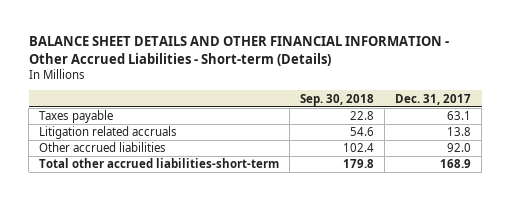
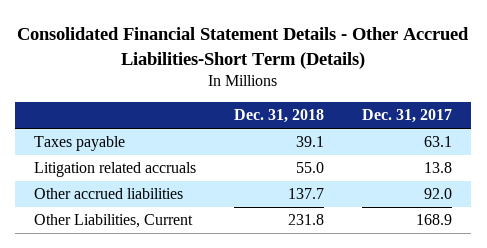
[28,36,449,66] BALANCE SHEET DETAILS AND OTHER FINANCIAL INFORMATION - Other Accrued Liabilities - Short-term (Details) -> [17,27,470,69] Consolidated Financial Statement Details - Other Accrued Liabilities-Short Term (Details)
[300,93,375,106] Sep. 30, 2018 -> none
none -> [234,109,325,124] Dec. 31, 2018
[39,158,280,169] Total other accrued liabilities-short-term -> [34,214,194,229] Other Liabilities, Current

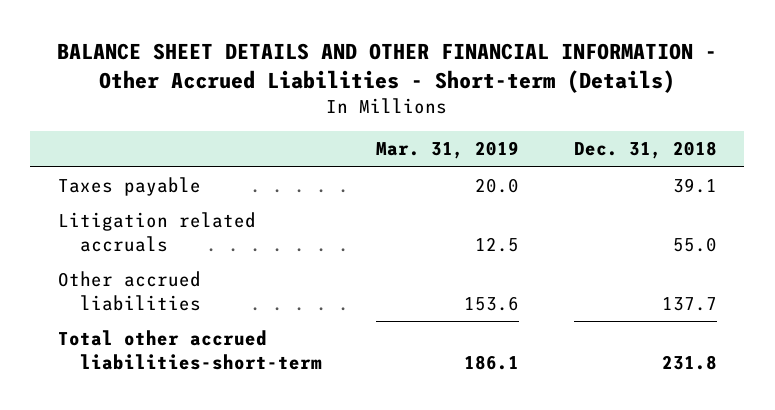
[17,27,470,69] Consolidated Financial Statement Details - Other Accrued Liabilities-Short Term (Details) -> [57,43,718,93] BALANCE SHEET DETAILS AND OTHER FINANCIAL INFORMATION - Other Accrued Liabilities - Short-term (Details)
[362,109,453,124] Dec. 31, 2017 -> none
none -> [376,141,520,160] Mar. 31, 2019
[34,214,194,229] Other Liabilities, Current -> [57,330,322,371] Total other accrued liabilities-short-term

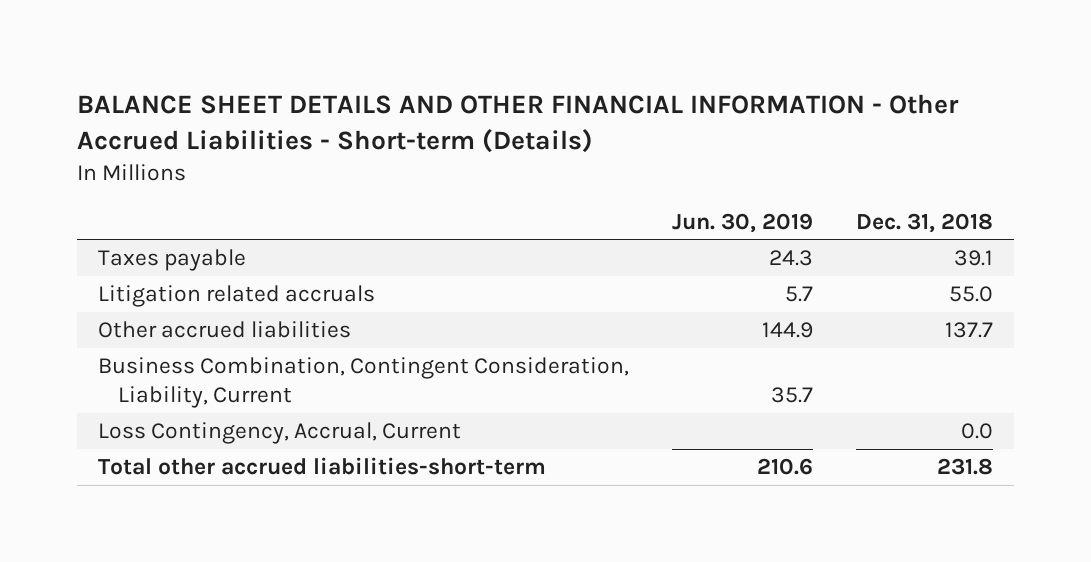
[376,141,520,160] Mar. 31, 2019 -> none
none -> [672,212,814,233] Jun. 30, 2019
none -> [98,357,630,409] Business Combination, Contingent Consideration, Liability, Current
none -> [98,422,462,445] Loss Contingency, Accrual, Current

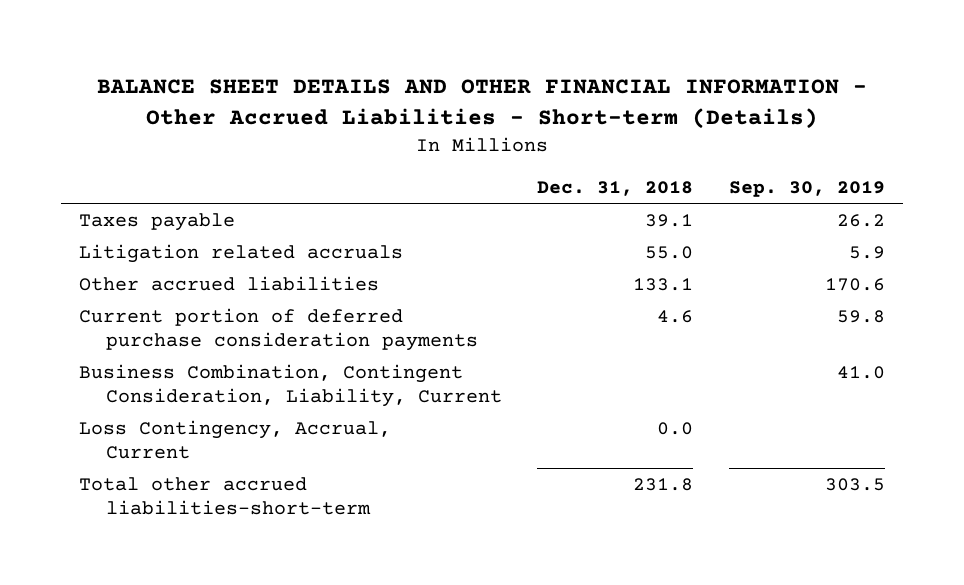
[672,212,814,233] Jun. 30, 2019 -> none
none -> [728,181,885,198] Sep. 30, 2019
[945,322,994,339] 137.7 -> [633,277,694,291] 133.1
none -> [78,307,478,352] Current portion of deferred purchase consideration payments

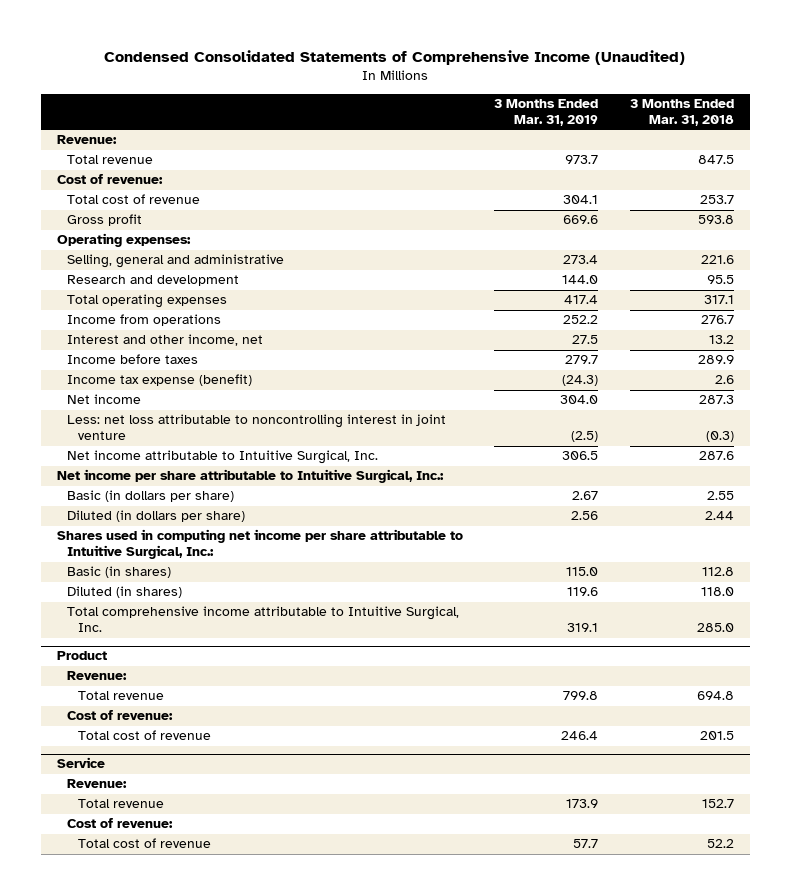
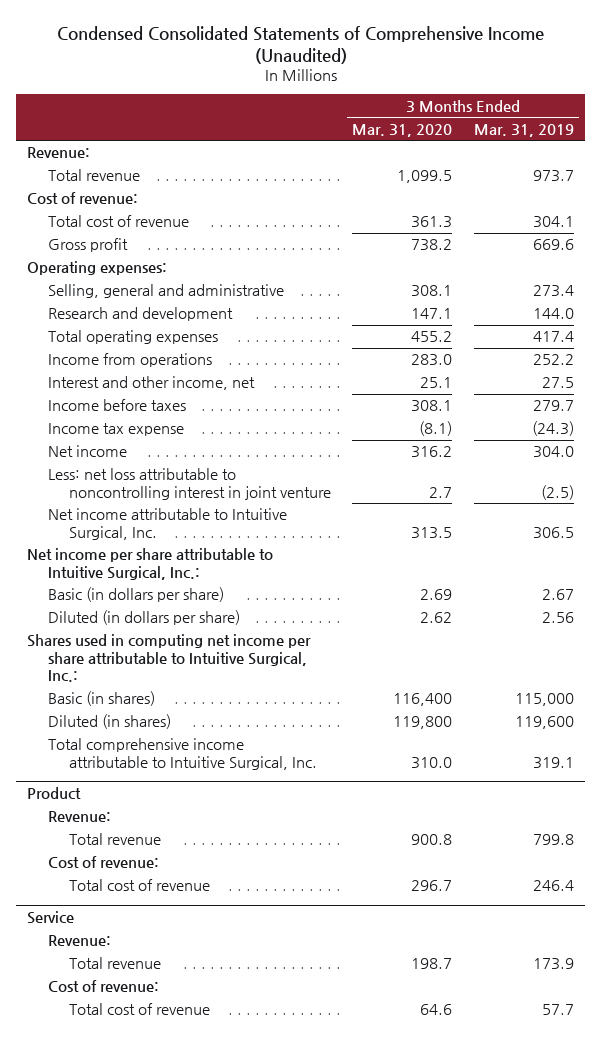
[630,98,735,126] 3 Months Ended Mar. 31, 2018 -> none
none -> [352,123,453,137] Mar. 31, 2020
[67,374,253,387] Income tax expense (benefit) -> [47,423,184,437] Income tax expense
[566,567,599,577] 115.0 -> [514,693,574,707] 115,000
[567,587,599,597] 119.6 -> [514,716,574,730] 119,600

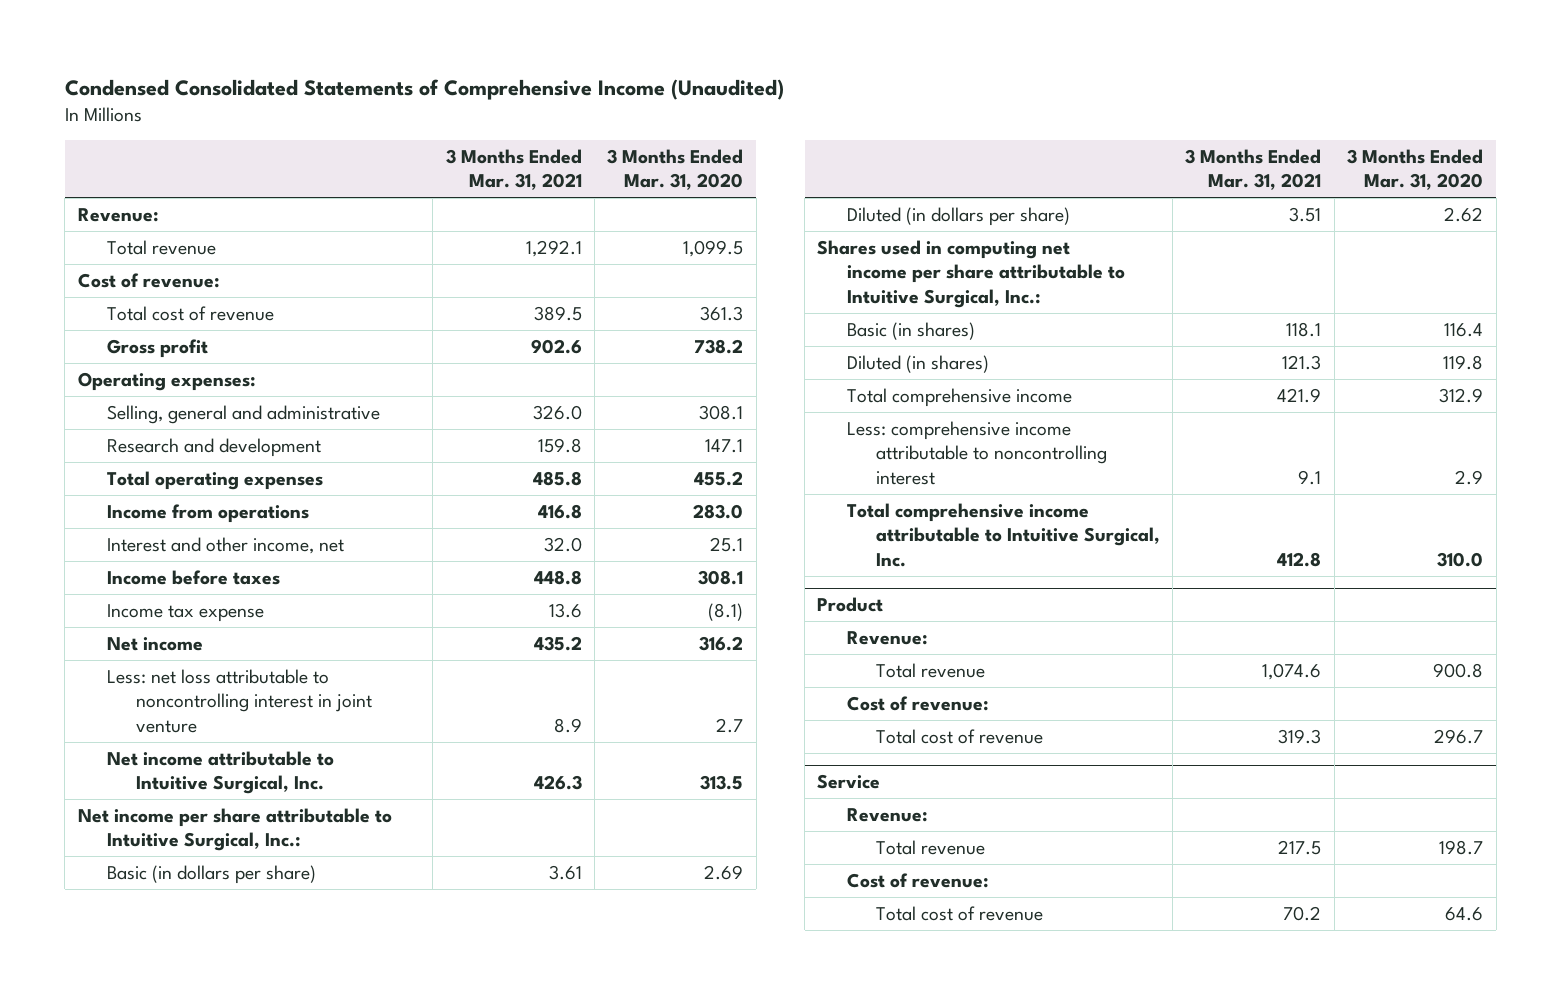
[473,123,574,137] Mar. 31, 2019 -> none
none -> [445,148,582,191] 3 Months Ended Mar. 31, 2021
[393,693,453,707] 116,400 -> [1444,322,1484,337] 116.4
[393,716,453,730] 119,800 -> [1443,354,1484,370] 119.8
none -> [846,387,1072,407] Total comprehensive income
none -> [846,420,1107,485] Less: comprehensive income attributable to noncontrolling interest

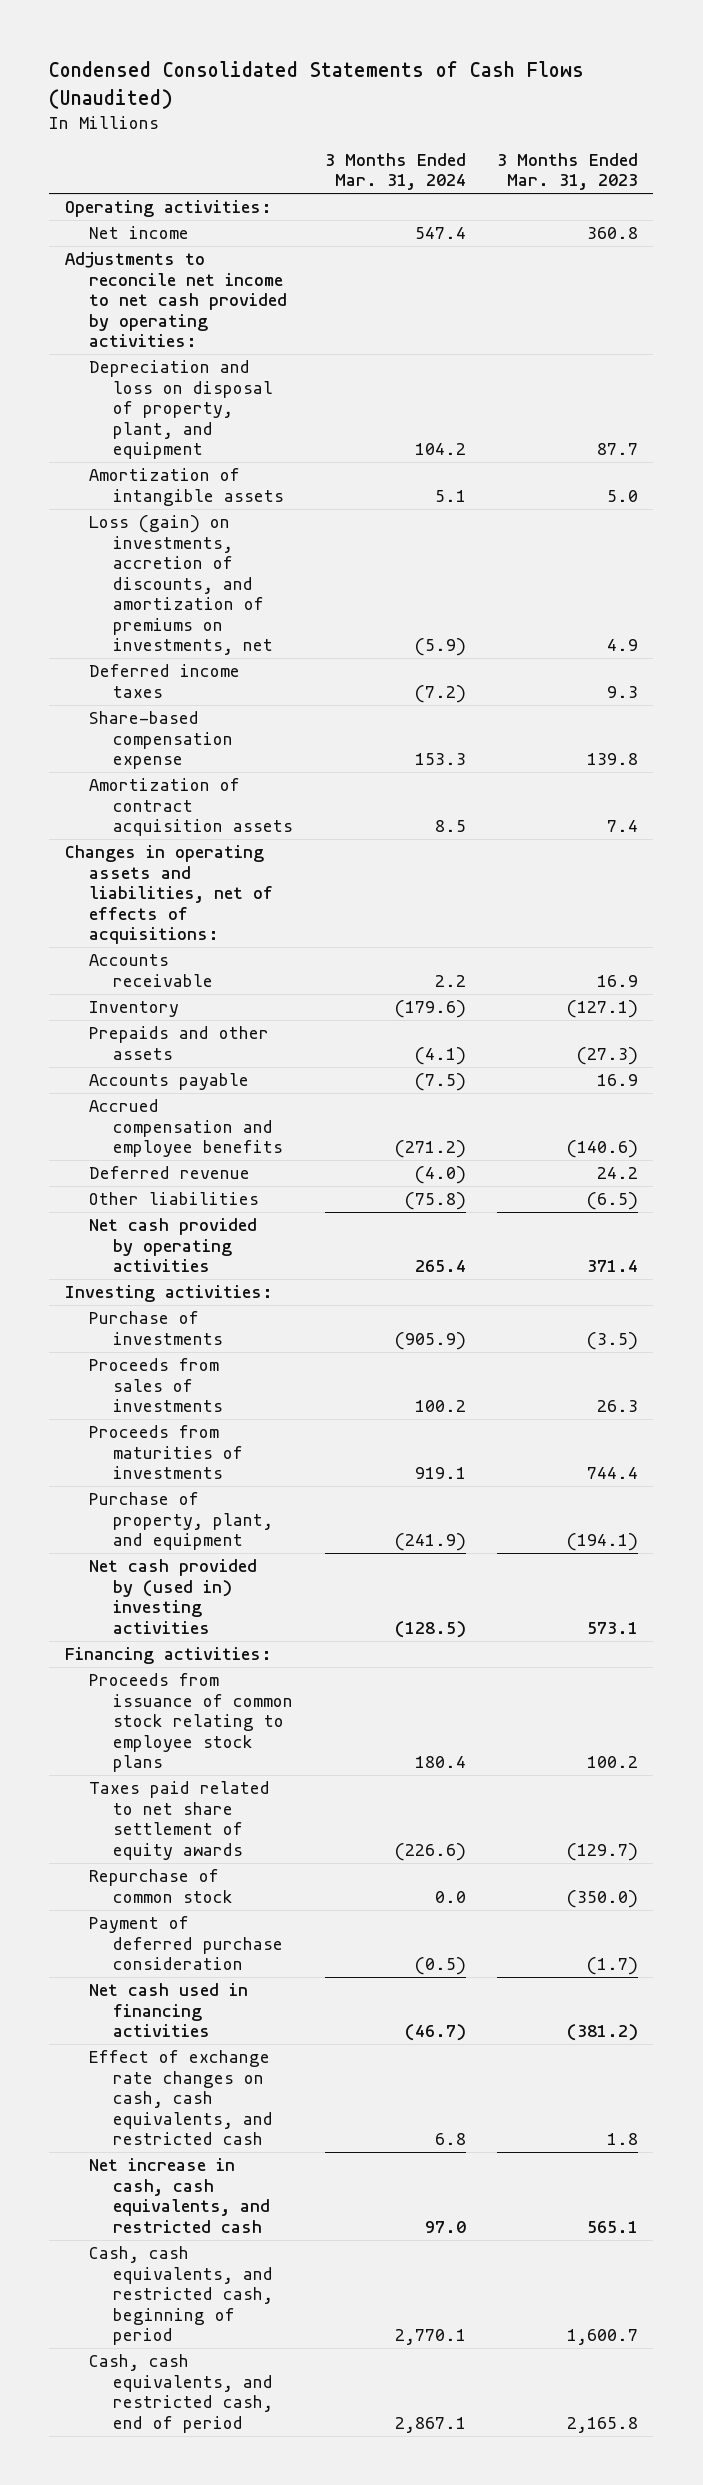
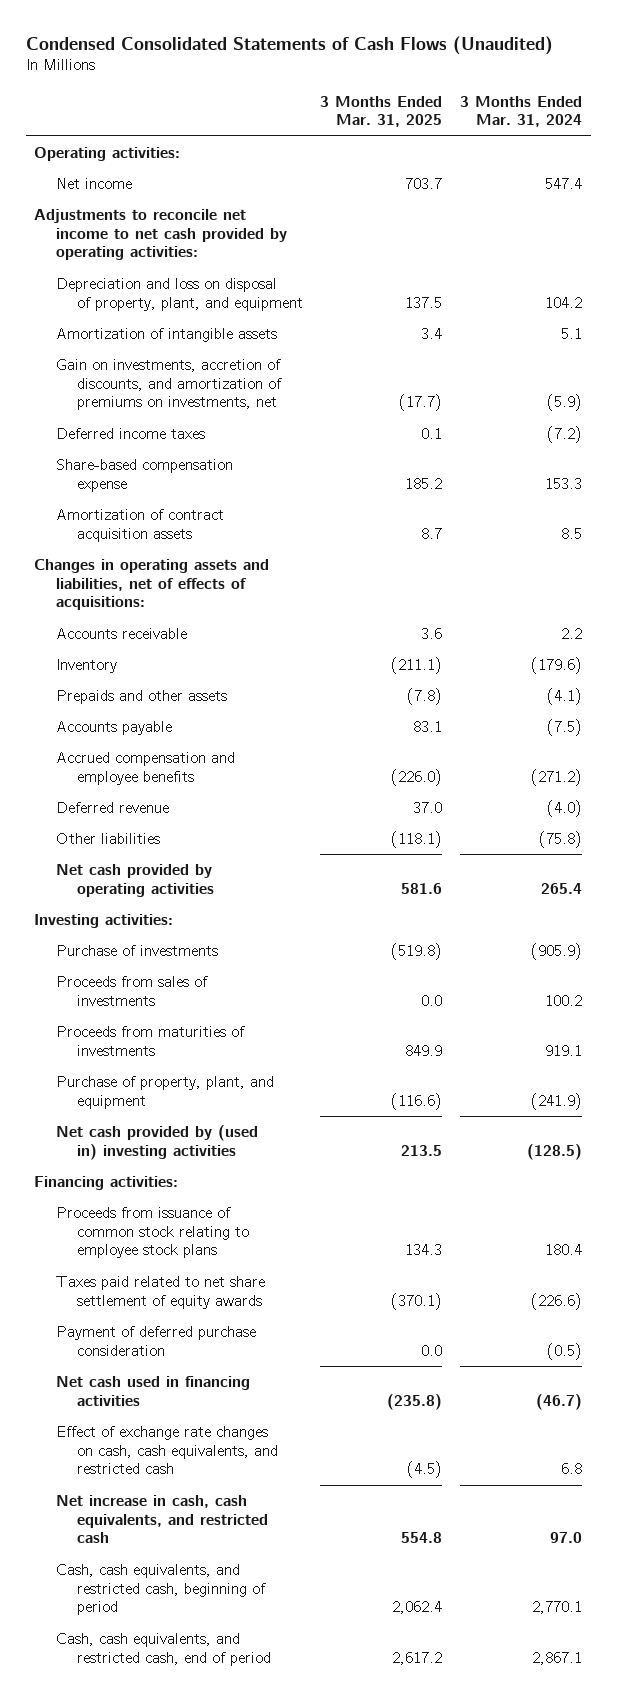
[496,152,638,191] 3 Months Ended Mar. 31, 2023 -> none
none -> [320,95,443,128] 3 Months Ended Mar. 31, 2025
[89,515,274,655] Loss (gain) on investments, accretion of discounts, and amortization of premiums on investments, net -> [55,358,282,411] Gain on investments, accretion of discounts, and amortization of premiums on investments, net
[89,1869,234,1903] Repurchase of common stock -> none

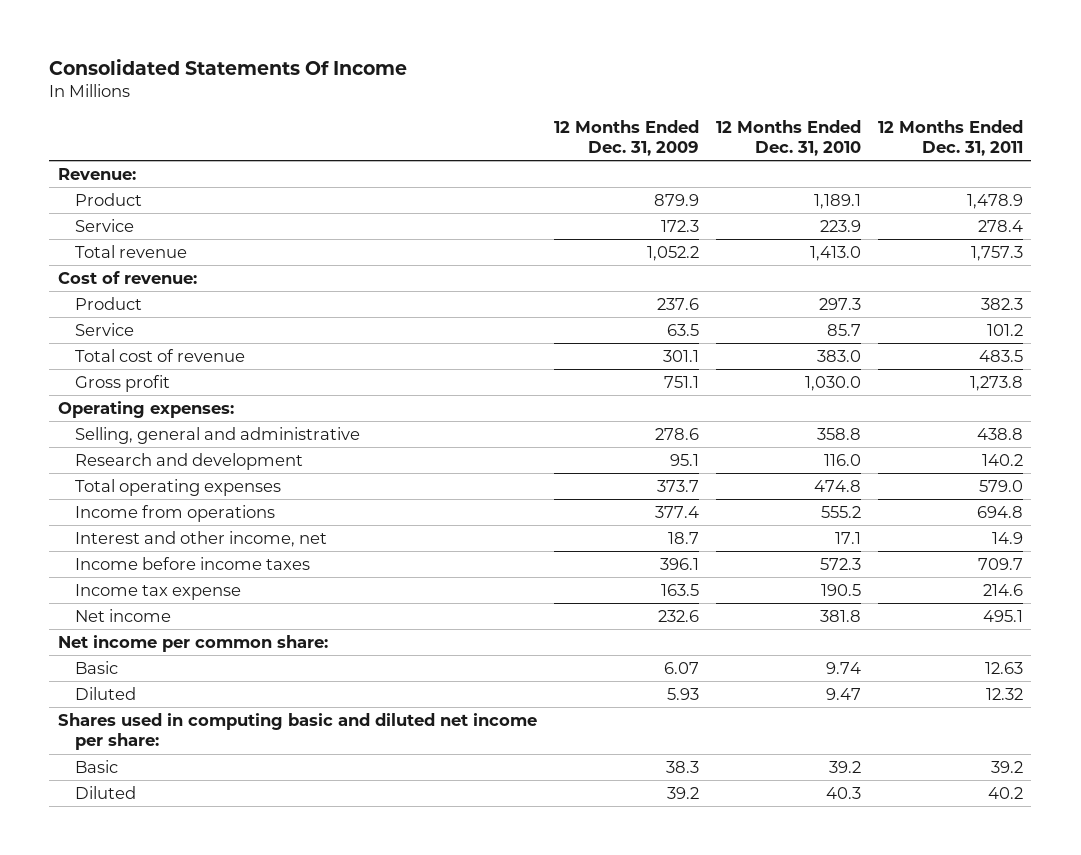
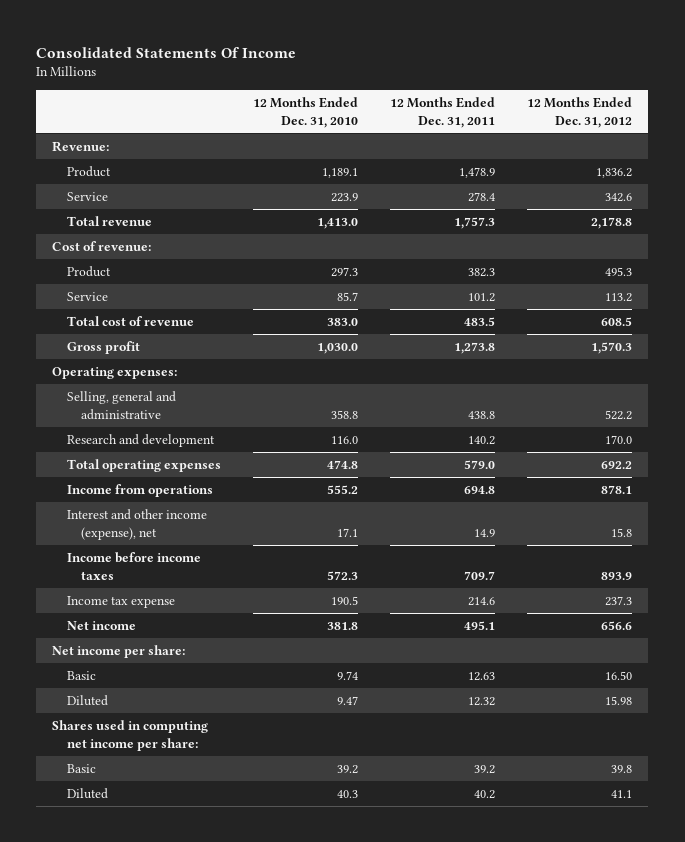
[553,119,699,157] 12 Months Ended Dec. 31, 2009 -> none
none -> [527,96,633,128] 12 Months Ended Dec. 31, 2012
[74,530,327,547] Interest and other income, net -> [66,509,207,540] Interest and other income (expense), net
[57,634,328,652] Net income per common share: -> [52,645,186,659] Net income per share:
[57,712,537,751] Shares used in computing basic and diluted net income per share: -> [52,720,209,751] Shares used in computing net income per share:

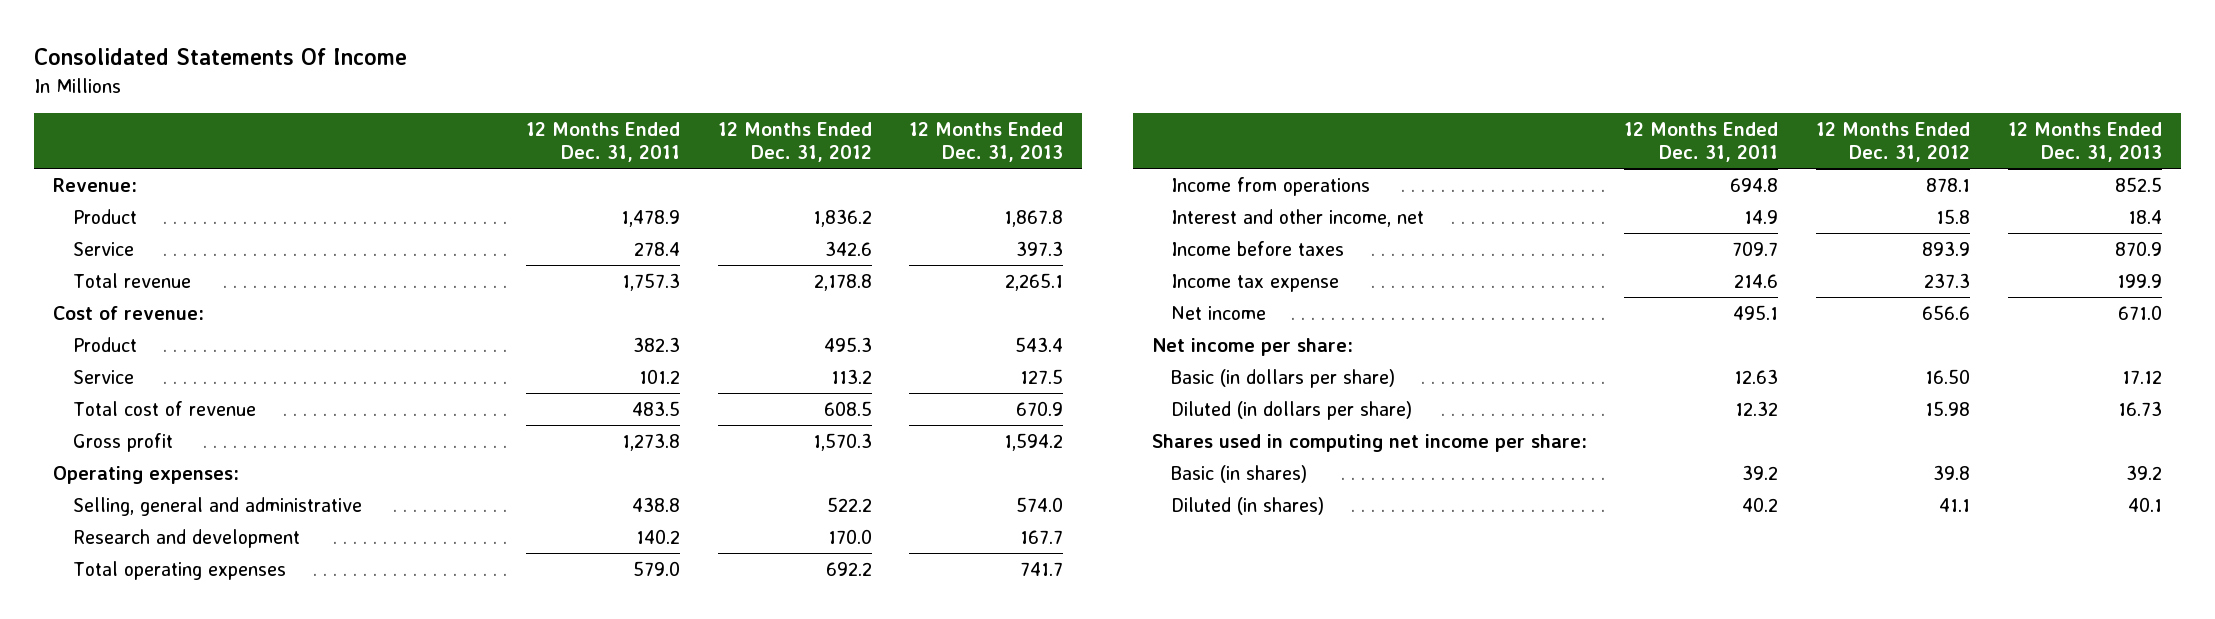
[252,96,358,128] 12 Months Ended Dec. 31, 2010 -> none
none -> [909,121,1064,162] 12 Months Ended Dec. 31, 2013
[66,509,207,540] Interest and other income (expense), net -> [1171,209,1425,228] Interest and other income, net
[66,552,201,580] Income before income taxes -> [1171,241,1345,257] Income before taxes
[66,671,96,681] Basic -> [1171,369,1396,389] Basic (in dollars per share)
[66,695,108,707] Diluted -> [1171,401,1413,421] Diluted (in dollars per share)
[66,764,96,774] Basic -> [1171,465,1308,484] Basic (in shares)
[66,788,108,800] Diluted -> [1171,497,1325,516] Diluted (in shares)

